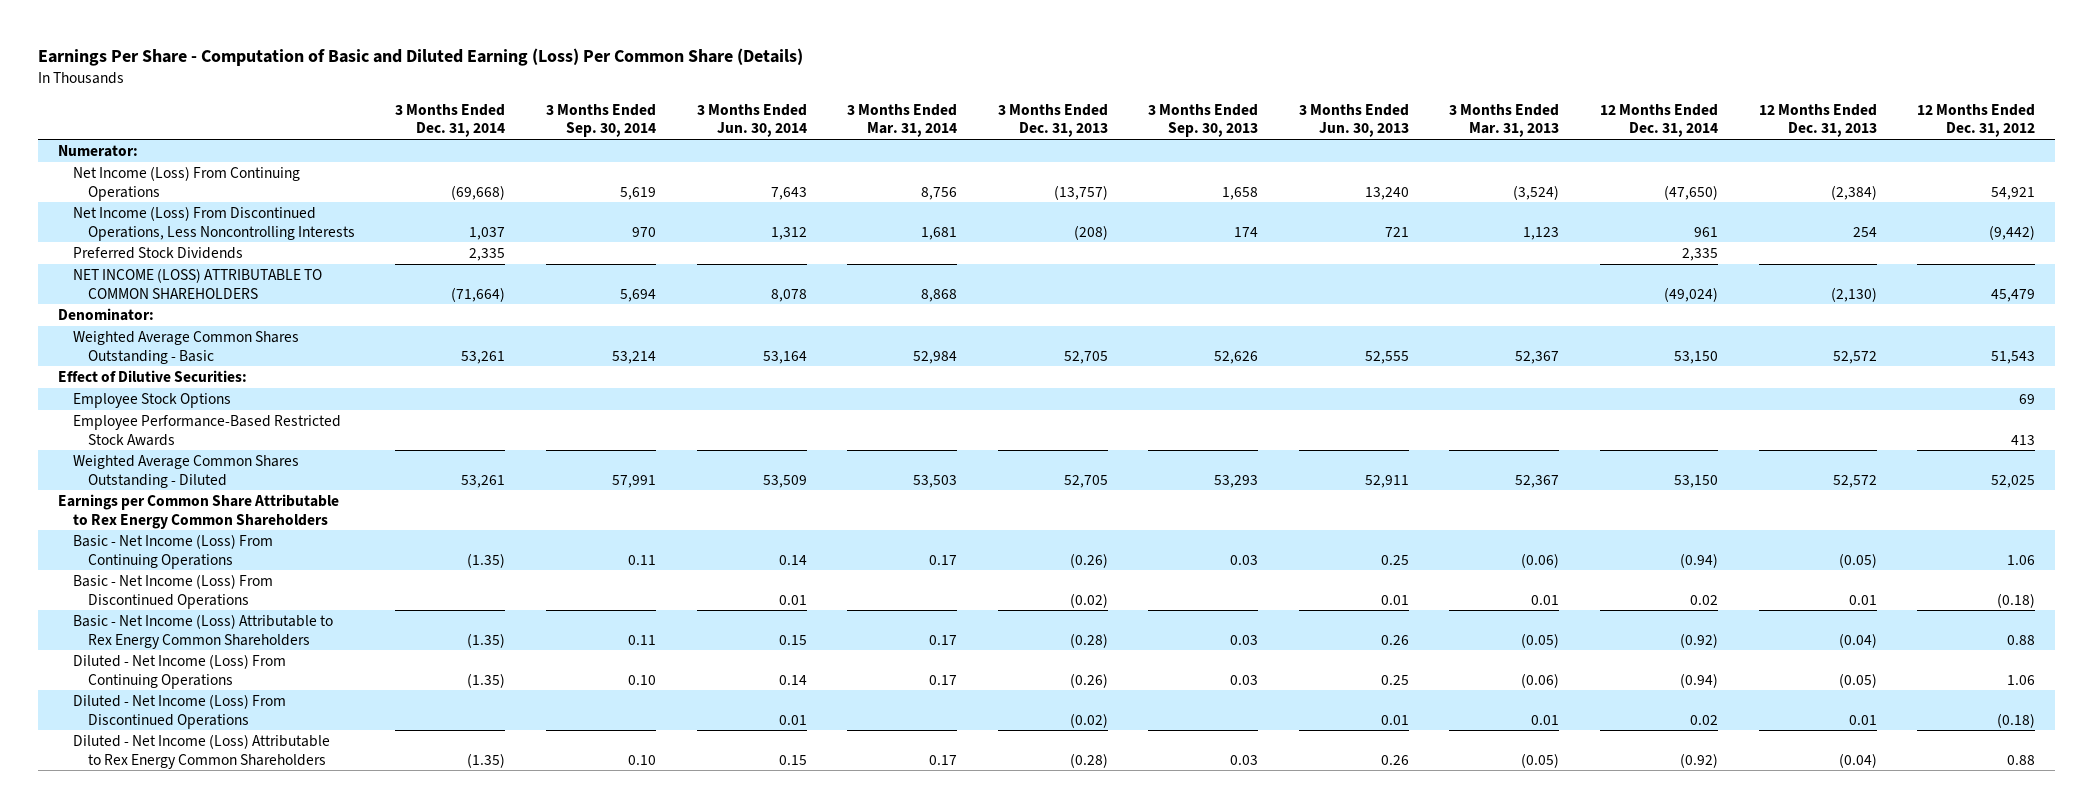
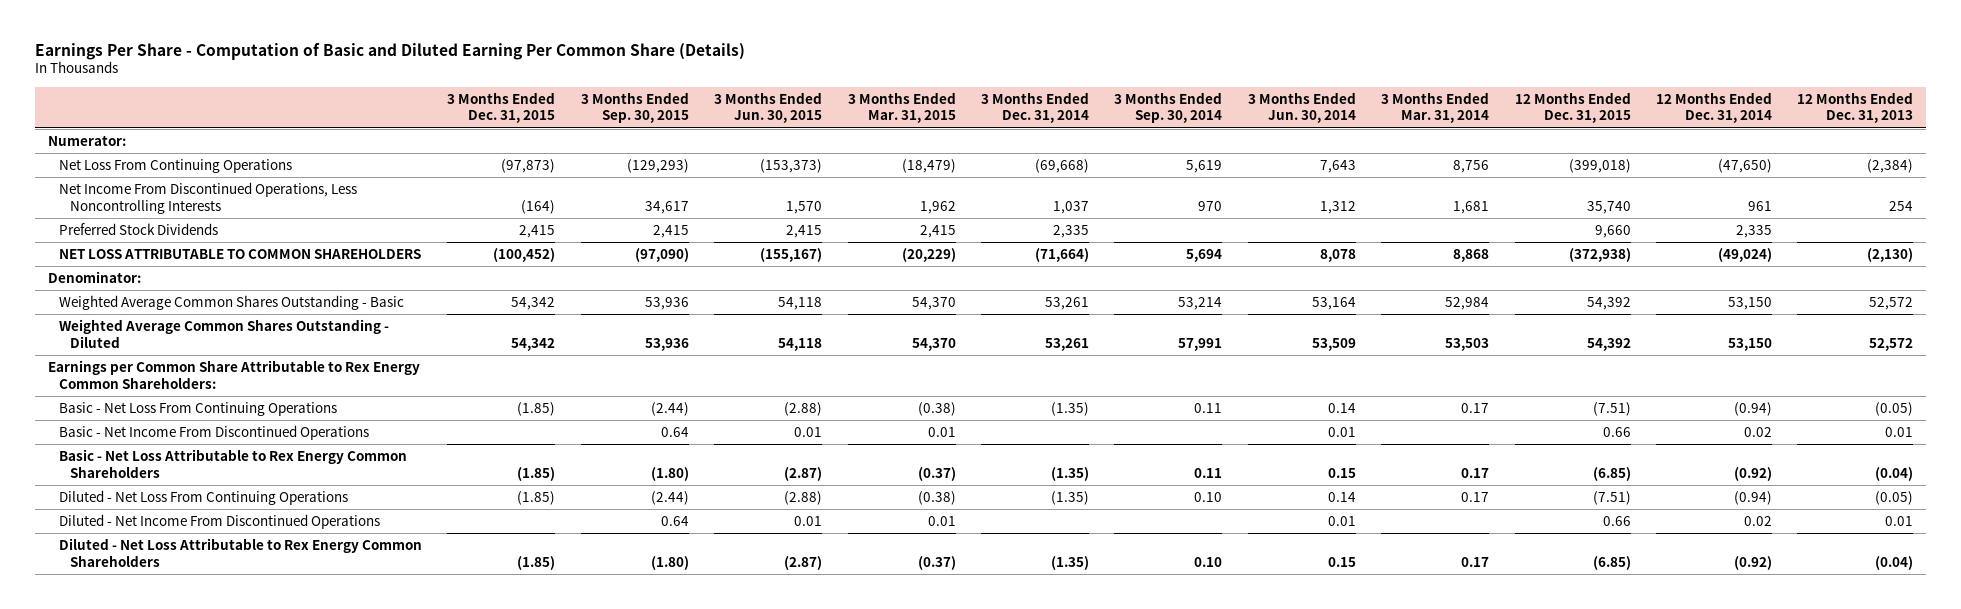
[37,47,803,66] Earnings Per Share - Computation of Basic and Diluted Earning (Loss) Per Common Share (Details) -> [34,42,745,60] Earnings Per Share - Computation of Basic and Diluted Earning Per Common Share (Details)
[997,104,1108,138] 3 Months Ended Dec. 31, 2013 -> none
[1148,104,1259,138] 3 Months Ended Sep. 30, 2013 -> none
[1298,104,1409,138] 3 Months Ended Jun. 30, 2013 -> none
[1449,104,1560,138] 3 Months Ended Mar. 31, 2013 -> none
[1917,104,2036,138] 12 Months Ended Dec. 31, 2012 -> none
none -> [447,91,556,124] 3 Months Ended Dec. 31, 2015
none -> [580,91,689,124] 3 Months Ended Sep. 30, 2015
none -> [714,91,823,124] 3 Months Ended Jun. 30, 2015
none -> [847,91,956,124] 3 Months Ended Mar. 31, 2015
none -> [1514,91,1631,124] 12 Months Ended Dec. 31, 2015
[72,166,300,201] Net Income (Loss) From Continuing Operations -> [59,159,293,174] Net Loss From Continuing Operations
[72,206,355,241] Net Income (Loss) From Discontinued Operations, Less Noncontrolling Interests -> [59,182,358,214] Net Income From Discontinued Operations, Less Noncontrolling Interests
[72,268,322,299] NET INCOME (LOSS) ATTRIBUTABLE TO COMMON SHAREHOLDERS -> [59,249,422,260] NET LOSS ATTRIBUTABLE TO COMMON SHAREHOLDERS
[57,370,247,383] Effect of Dilutive Securities: -> none
[72,393,231,409] Employee Stock Options -> none
[72,415,341,446] Employee Performance-Based Restricted Stock Awards -> none
[57,494,339,529] Earnings per Common Share Attributable to Rex Energy Common Shareholders -> [47,360,420,389] Earnings per Common Share Attributable to Rex Energy Common Shareholders:
[72,534,273,569] Basic - Net Income (Loss) From Continuing Operations -> [59,402,338,417] Basic - Net Loss From Continuing Operations
[72,574,273,609] Basic - Net Income (Loss) From Discontinued Operations -> [59,425,370,441] Basic - Net Income From Discontinued Operations
[72,614,333,649] Basic - Net Income (Loss) Attributable to Rex Energy Common Shareholders -> [59,449,408,478] Basic - Net Loss Attributable to Rex Energy Common Shareholders
[72,654,286,689] Diluted - Net Income (Loss) From Continuing Operations -> [59,490,349,506] Diluted - Net Loss From Continuing Operations
[72,694,286,729] Diluted - Net Income (Loss) From Discontinued Operations -> [59,514,381,530] Diluted - Net Income From Discontinued Operations
[72,734,330,769] Diluted - Net Income (Loss) Attributable to Rex Energy Common Shareholders -> [59,538,423,567] Diluted - Net Loss Attributable to Rex Energy Common Shareholders

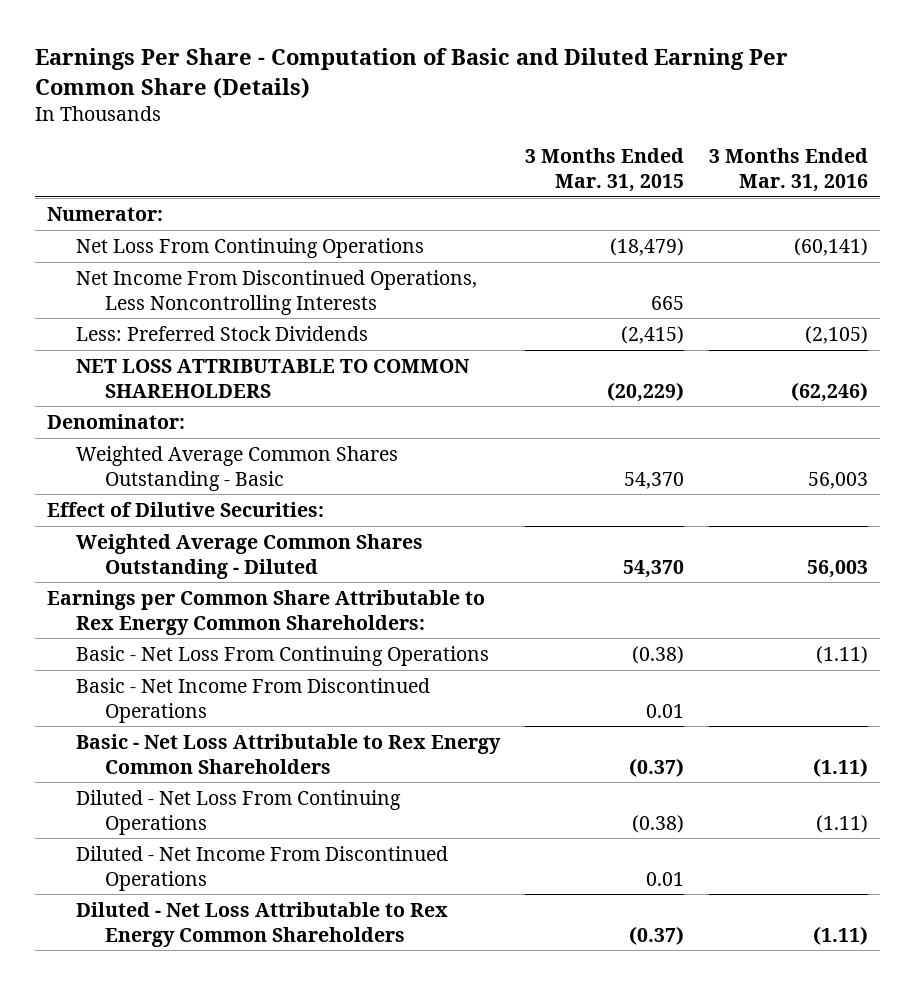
[447,91,556,124] 3 Months Ended Dec. 31, 2015 -> none
[580,91,689,124] 3 Months Ended Sep. 30, 2015 -> none
[714,91,823,124] 3 Months Ended Jun. 30, 2015 -> none
[980,91,1089,124] 3 Months Ended Dec. 31, 2014 -> none
[1114,91,1223,124] 3 Months Ended Sep. 30, 2014 -> none
[1247,91,1356,124] 3 Months Ended Jun. 30, 2014 -> none
[1381,91,1490,124] 3 Months Ended Mar. 31, 2014 -> none
[1514,91,1631,124] 12 Months Ended Dec. 31, 2015 -> none
[1655,91,1772,124] 12 Months Ended Dec. 31, 2014 -> none
[1797,91,1914,124] 12 Months Ended Dec. 31, 2013 -> none
none -> [708,148,868,192] 3 Months Ended Mar. 31, 2016
[919,200,956,214] 1,962 -> [650,295,684,310] 665
[59,223,219,236] Preferred Stock Dividends -> [76,325,369,341] Less: Preferred Stock Dividends
[919,225,956,239] 2,415 -> [620,325,684,344] (2,415)
none -> [47,501,325,517] Effect of Dilutive Securities:

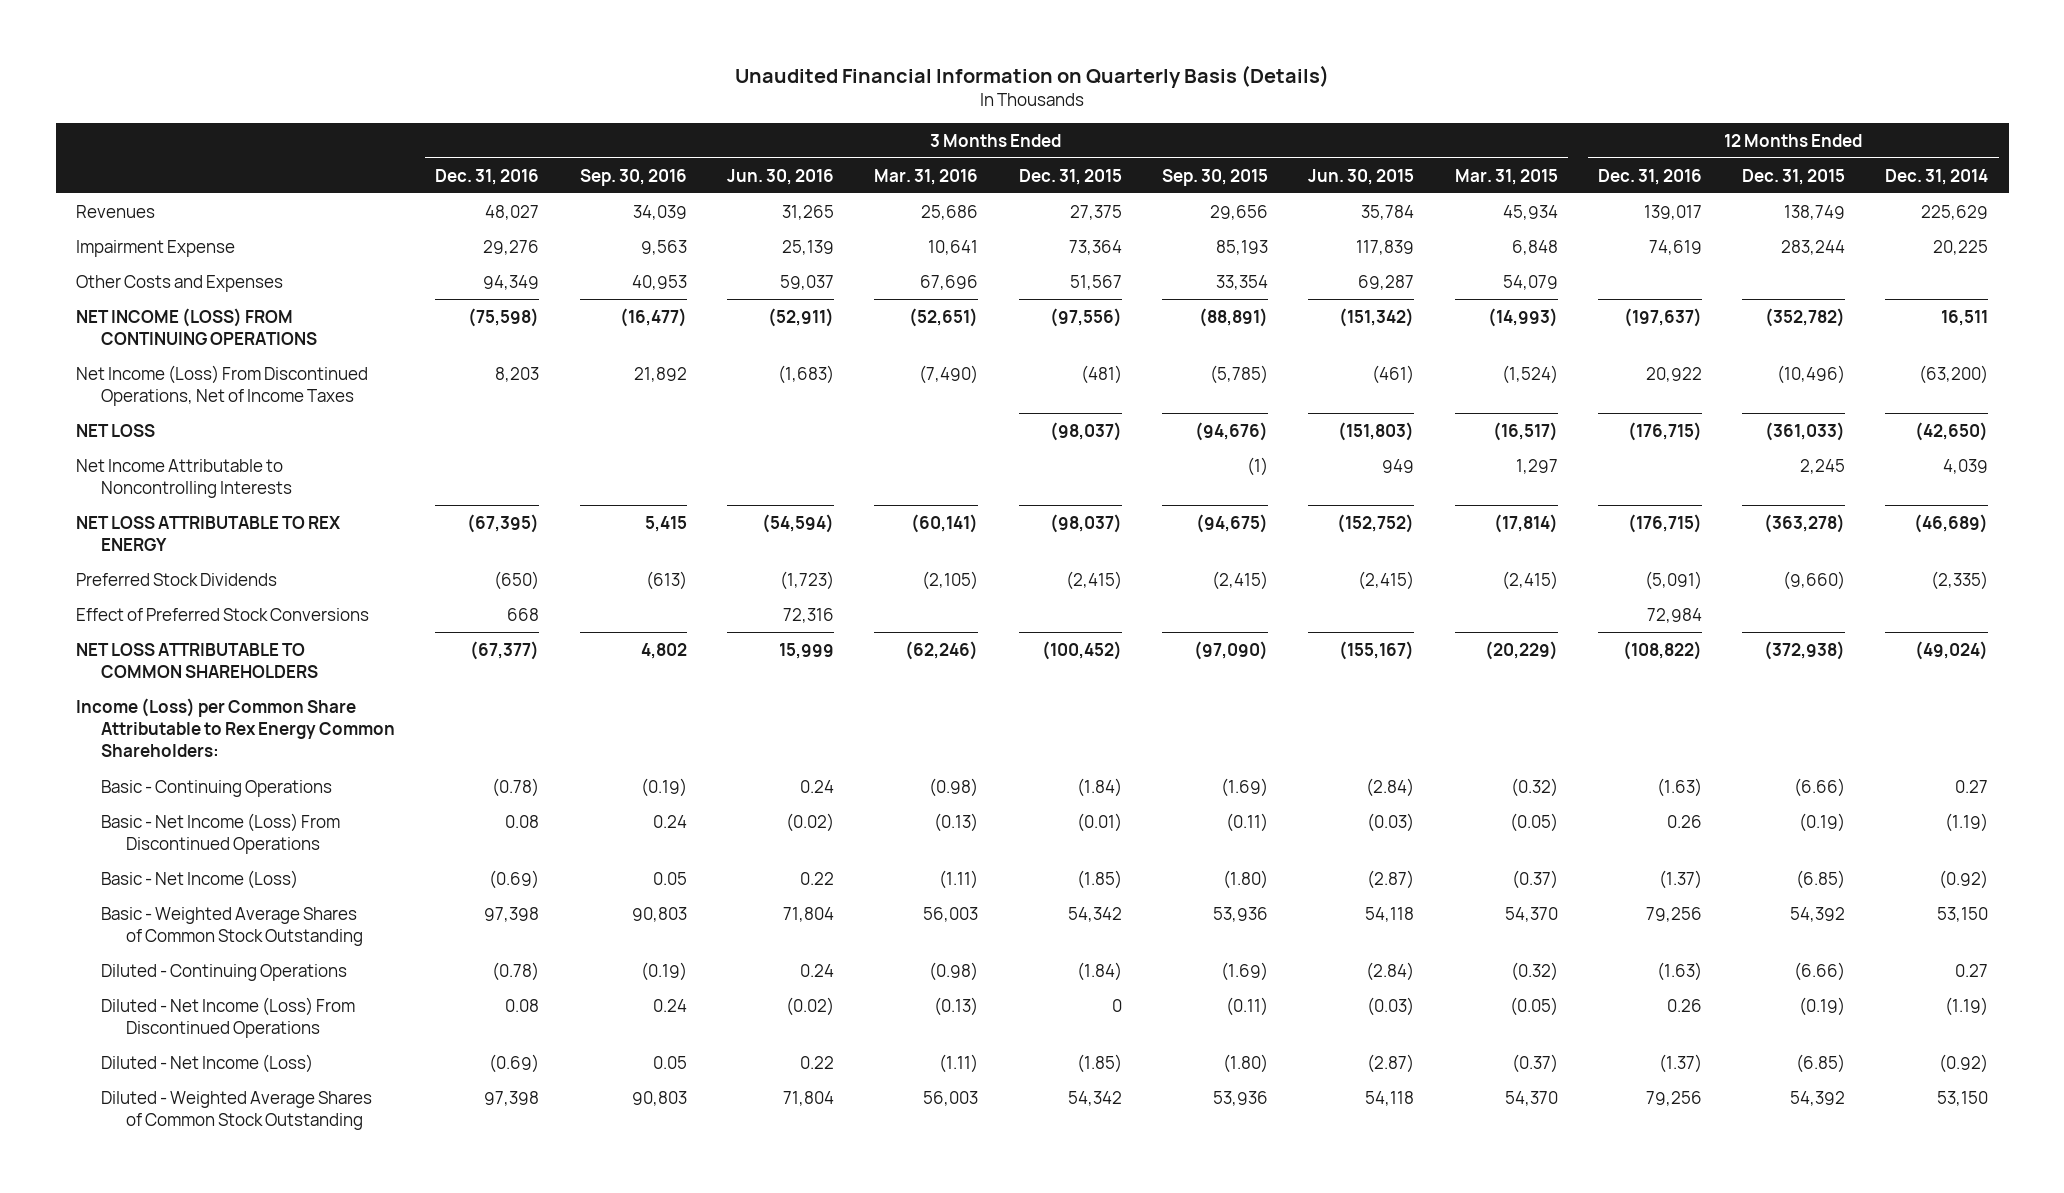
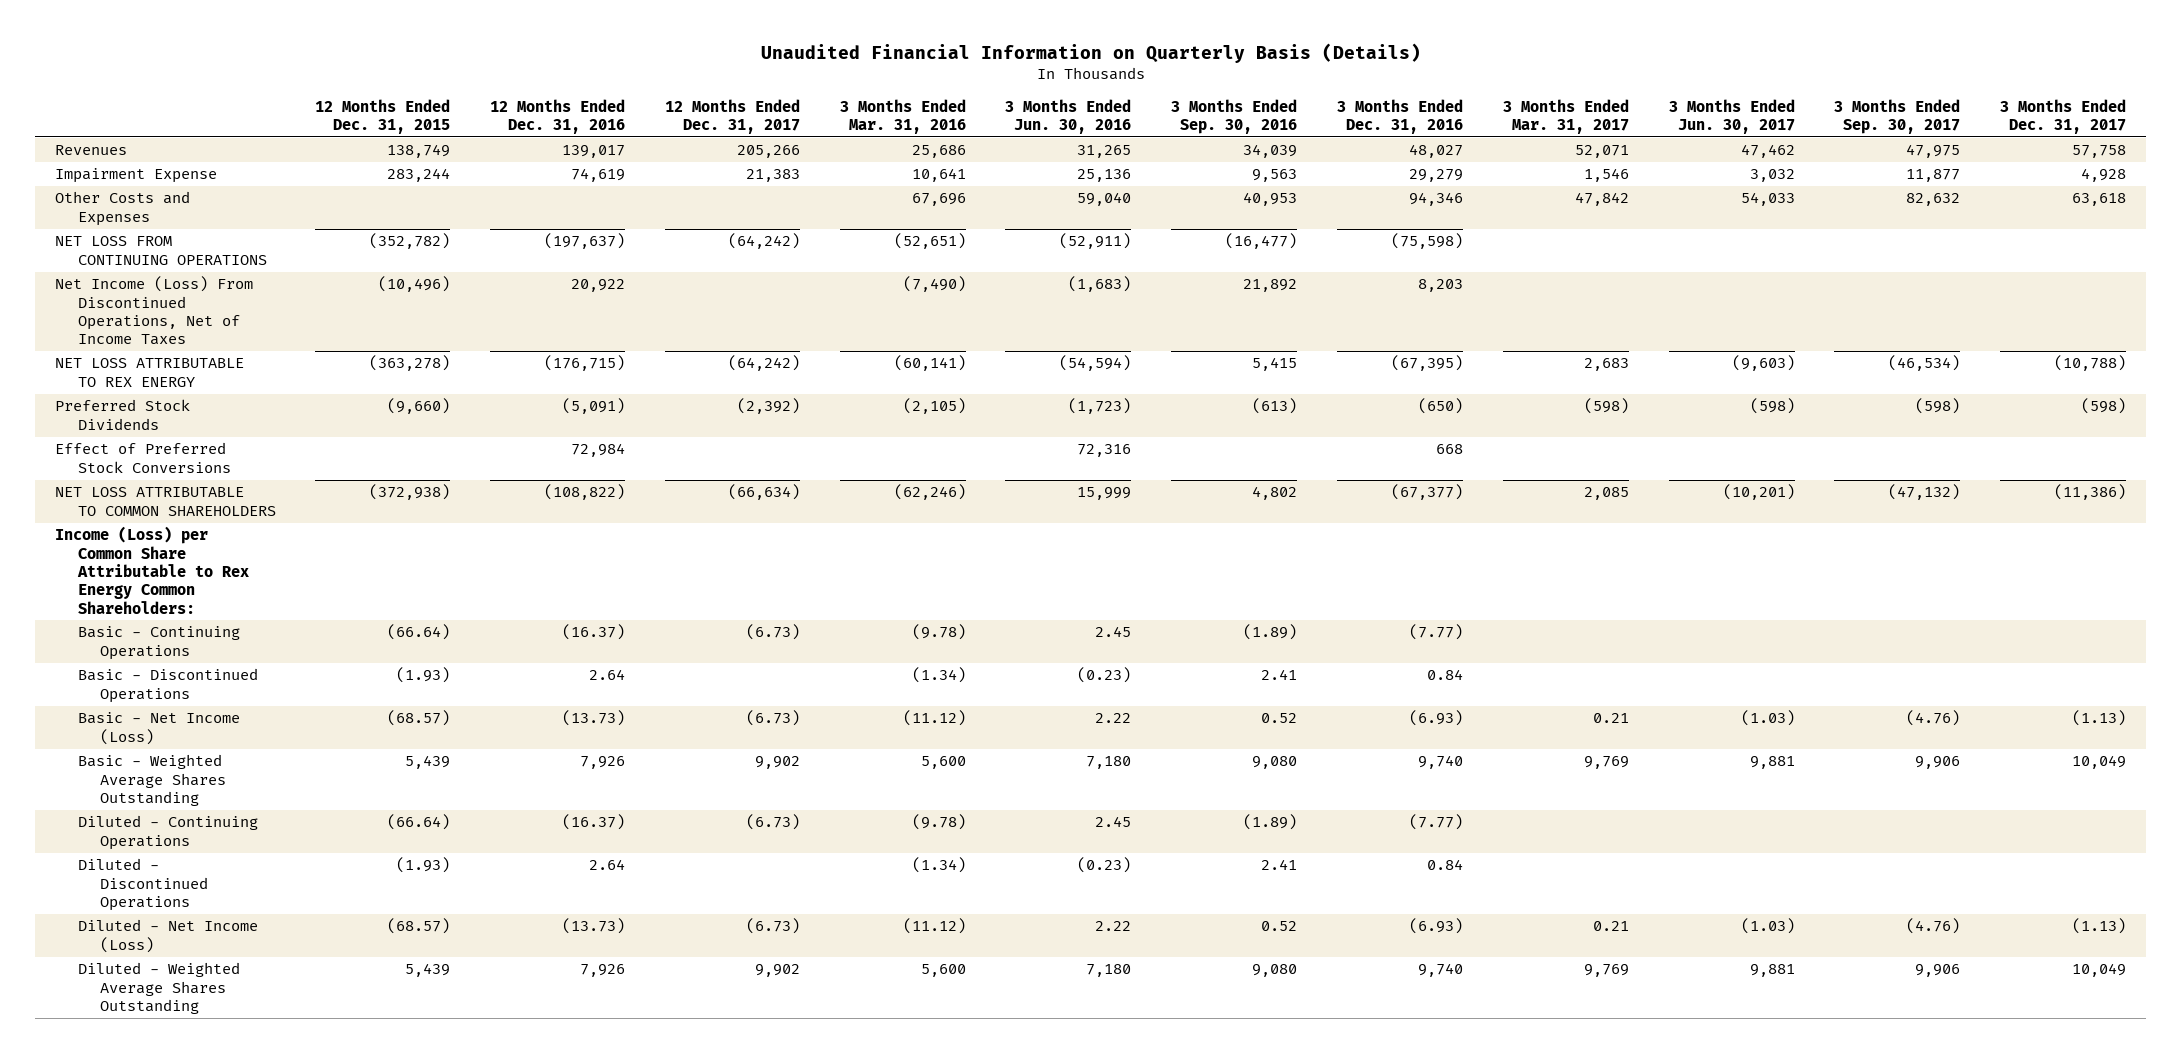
[1018,168,1122,185] Dec. 31, 2015 -> none
[1161,168,1268,186] Sep. 30, 2015 -> none
[1308,168,1415,185] Jun. 30, 2015 -> none
[1454,168,1558,185] Mar. 31, 2015 -> none
[1885,168,1989,185] Dec. 31, 2014 -> none
none -> [664,98,800,134] 12 Months Ended Dec. 31, 2017
none -> [1502,98,1629,134] 3 Months Ended Mar. 31, 2017
none -> [1668,98,1795,134] 3 Months Ended Jun. 30, 2017
none -> [1834,98,1961,134] 3 Months Ended Sep. 30, 2017
none -> [2000,98,2127,134] 3 Months Ended Dec. 31, 2017
[483,239,540,255] 29,276 -> [1409,169,1464,183] 29,279
[782,239,835,255] 25,139 -> [1077,169,1132,183] 25,136
[483,274,540,290] 94,349 -> [1409,192,1464,207] 94,346
[780,274,835,290] 59,037 -> [1077,192,1132,207] 59,040
[75,307,318,346] NET INCOME (LOSS) FROM CONTINUING OPERATIONS -> [54,236,267,265] NET LOSS FROM CONTINUING OPERATIONS
[75,423,155,437] NET LOSS -> none
[75,458,293,499] Net Income Attributable to Noncontrolling Interests -> none
[492,777,540,797] (0.78) -> [1409,624,1464,641] (7.77)
[640,777,687,797] (0.19) -> [1243,624,1298,641] (1.89)
[800,779,835,793] 0.24 -> [1095,626,1132,638] 2.45
[929,777,979,797] (0.98) -> [911,624,966,641] (9.78)
[1656,777,1702,797] (1.63) -> [562,624,626,641] (16.37)
[1794,777,1846,797] (6.66) -> [387,624,451,641] (66.64)
[101,812,341,855] Basic - Net Income (Loss) From Discontinued Operations -> [77,668,258,703] Basic - Discontinued Operations
[505,814,540,828] 0.08 -> [1427,669,1464,681] 0.84
[652,814,687,828] 0.24 -> [1261,669,1298,681] 2.41
[786,812,835,832] (0.02) -> [1077,667,1132,684] (0.23)
[934,812,979,832] (0.13) -> [911,667,966,684] (1.34)
[1666,814,1702,828] 0.26 -> [589,669,626,681] 2.64
[1799,812,1846,832] (0.19) -> [396,667,451,684] (1.93)
[489,869,540,889] (0.69) -> [1409,710,1464,727] (6.93)
[652,871,687,885] 0.05 -> [1261,713,1298,724] 0.52
[800,871,835,885] 0.22 -> [1095,713,1132,724] 2.22
[939,869,979,889] (1.11) -> [902,710,966,727] (11.12)
[1658,869,1702,889] (1.37) -> [562,710,626,727] (13.73)
[1796,869,1846,889] (6.85) -> [387,710,451,727] (68.57)
[101,906,364,947] Basic - Weighted Average Shares of Common Stock Outstanding -> [77,754,227,806] Basic - Weighted Average Shares Outstanding
[484,906,540,922] 97,398 -> [1418,755,1464,770] 9,740
[631,906,687,922] 90,803 -> [1252,756,1298,770] 9,080
[783,906,835,922] 71,804 -> [1086,756,1132,770] 7,180
[923,906,979,922] 56,003 -> [920,756,966,770] 5,600
[1645,906,1702,922] 79,256 -> [580,756,626,770] 7,926
[1790,906,1846,922] 54,392 -> [405,755,451,770] 5,439
[492,961,540,981] (0.78) -> [1409,814,1464,831] (7.77)
[640,961,687,981] (0.19) -> [1243,814,1298,831] (1.89)
[800,963,835,977] 0.24 -> [1095,816,1132,828] 2.45
[929,961,979,981] (0.98) -> [911,814,966,831] (9.78)
[1656,961,1702,981] (1.63) -> [562,814,626,831] (16.37)
[1794,961,1846,981] (6.66) -> [387,814,451,831] (66.64)
[101,996,356,1039] Diluted - Net Income (Loss) From Discontinued Operations -> [77,858,209,911] Diluted - Discontinued Operations
[505,998,540,1012] 0.08 -> [1427,859,1464,871] 0.84
[652,998,687,1012] 0.24 -> [1261,859,1298,871] 2.41
[786,996,835,1016] (0.02) -> [1077,857,1132,874] (0.23)
[934,996,979,1016] (0.13) -> [911,857,966,874] (1.34)
[1666,998,1702,1012] 0.26 -> [589,859,626,871] 2.64
[1799,996,1846,1016] (0.19) -> [396,857,451,874] (1.93)
[489,1053,540,1073] (0.69) -> [1409,918,1464,935] (6.93)
[652,1055,687,1069] 0.05 -> [1261,921,1298,932] 0.52
[800,1055,835,1069] 0.22 -> [1095,921,1132,932] 2.22
[939,1053,979,1073] (1.11) -> [902,918,966,935] (11.12)
[1658,1053,1702,1073] (1.37) -> [562,918,626,935] (13.73)
[1796,1053,1846,1073] (6.85) -> [387,918,451,935] (68.57)
[101,1090,373,1131] Diluted - Weighted Average Shares of Common Stock Outstanding -> [77,962,240,1014] Diluted - Weighted Average Shares Outstanding
[484,1090,540,1106] 97,398 -> [1418,963,1464,978] 9,740
[631,1090,687,1106] 90,803 -> [1252,964,1298,978] 9,080
[783,1090,835,1106] 71,804 -> [1086,964,1132,978] 7,180
[923,1090,979,1106] 56,003 -> [920,964,966,978] 5,600
[1645,1090,1702,1106] 79,256 -> [580,964,626,978] 7,926
[1790,1090,1846,1106] 54,392 -> [405,963,451,978] 5,439

